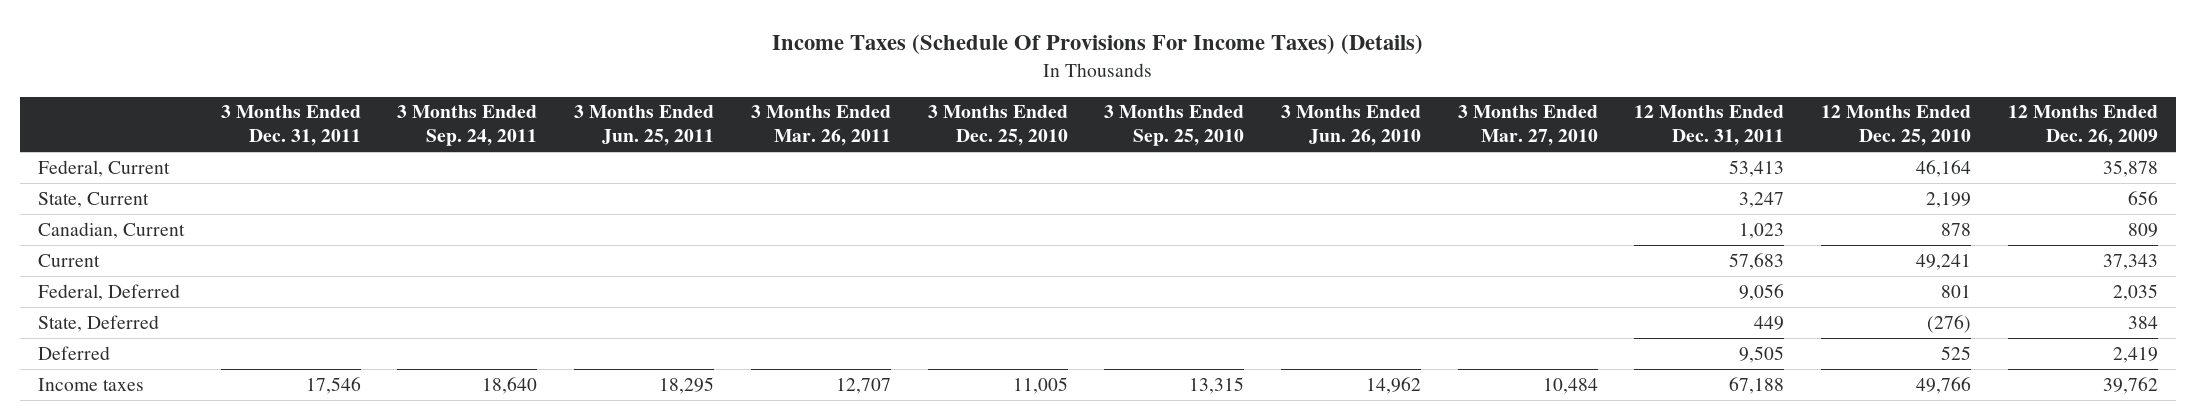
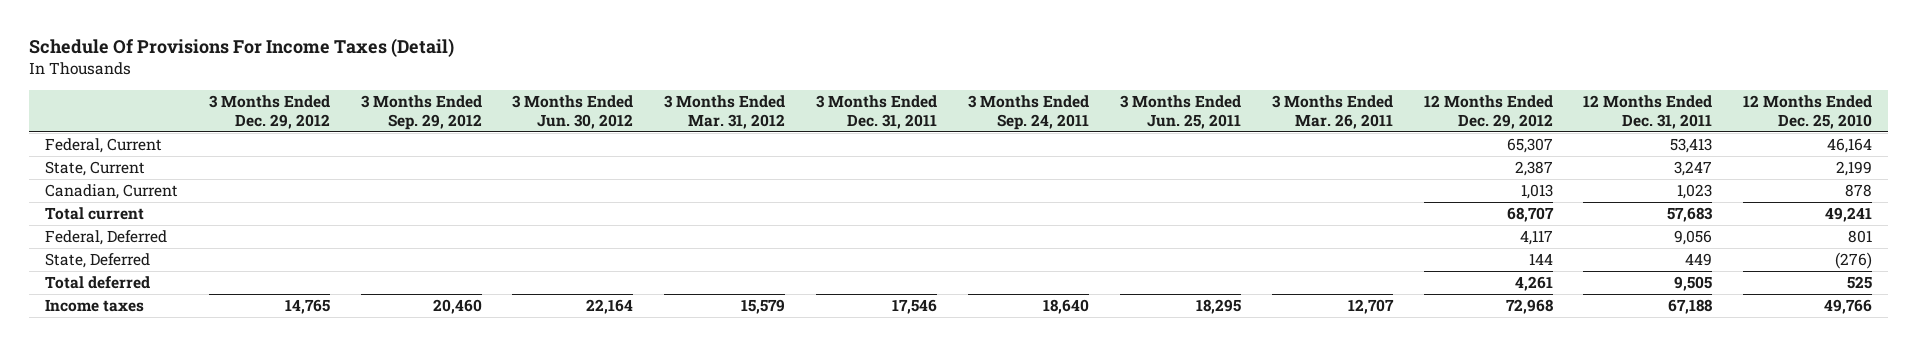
[771,34,1423,55] Income Taxes (Schedule Of Provisions For Income Taxes) (Details) -> [29,38,455,58] Schedule Of Provisions For Income Taxes (Detail)
[927,105,1068,147] 3 Months Ended Dec. 25, 2010 -> none
[1104,105,1245,147] 3 Months Ended Sep. 25, 2010 -> none
[1280,105,1421,147] 3 Months Ended Jun. 26, 2010 -> none
[1457,105,1598,147] 3 Months Ended Mar. 27, 2010 -> none
[2007,105,2158,147] 12 Months Ended Dec. 26, 2009 -> none
none -> [208,95,330,129] 3 Months Ended Dec. 29, 2012
none -> [360,95,482,130] 3 Months Ended Sep. 29, 2012
none -> [512,95,634,129] 3 Months Ended Jun. 30, 2012
none -> [664,95,786,129] 3 Months Ended Mar. 31, 2012
none -> [1423,95,1553,129] 12 Months Ended Dec. 29, 2012
[37,253,100,267] Current -> [44,207,144,221] Total current
[37,345,110,360] Deferred -> [44,276,150,290] Total deferred

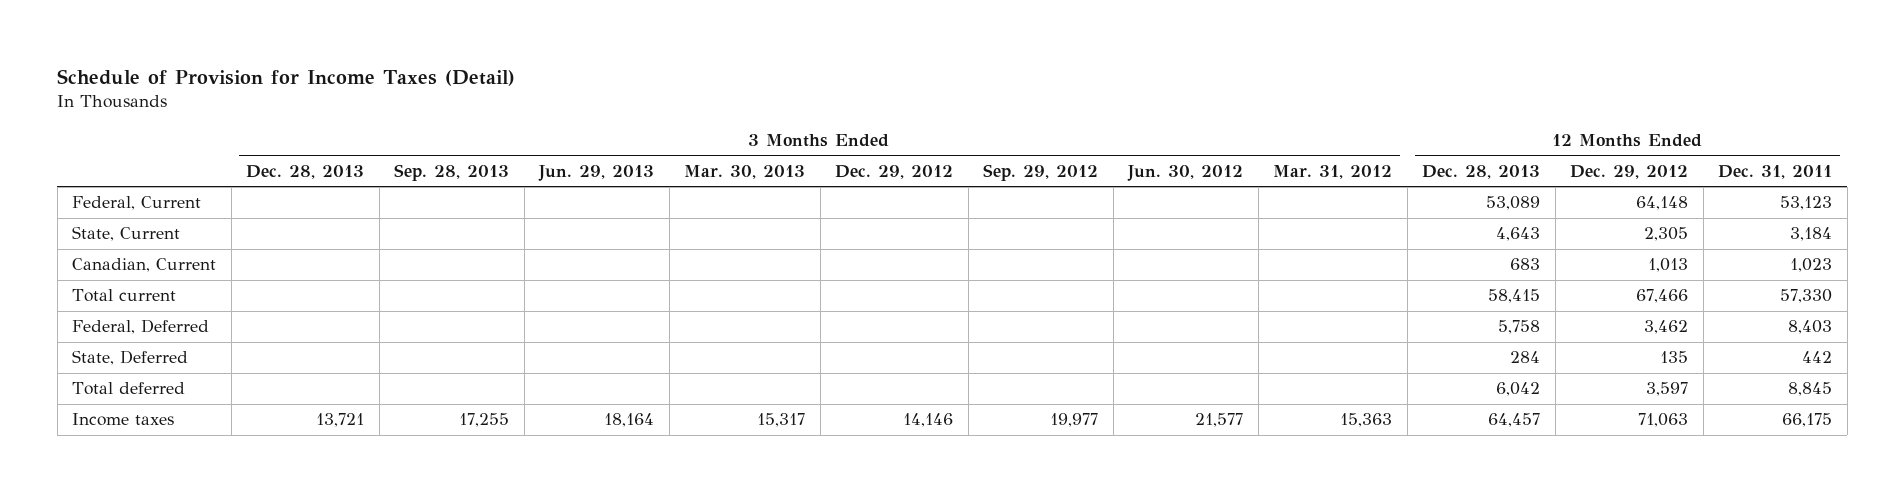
[29,38,455,58] Schedule Of Provisions For Income Taxes (Detail) -> [57,69,516,87] Schedule of Provision for Income Taxes (Detail)
[816,95,938,129] 3 Months Ended Dec. 31, 2011 -> none
[967,95,1089,130] 3 Months Ended Sep. 24, 2011 -> none
[1119,95,1241,129] 3 Months Ended Jun. 25, 2011 -> none
[1271,95,1393,129] 3 Months Ended Mar. 26, 2011 -> none
[1743,95,1873,129] 12 Months Ended Dec. 25, 2010 -> none
none -> [246,164,365,179] Dec. 28, 2013
none -> [394,163,510,181] Sep. 28, 2013
none -> [538,164,655,181] Jun. 29, 2013
none -> [684,164,806,179] Mar. 30, 2013
none -> [1422,164,1541,179] Dec. 28, 2013
[1506,138,1553,154] 65,307 -> [1636,196,1689,211] 64,148
[1670,138,1713,154] 53,413 -> [1780,196,1833,211] 53,123
[1514,161,1553,177] 2,387 -> [1644,227,1689,242] 2,305
[1674,161,1713,177] 3,247 -> [1790,227,1833,242] 3,184
[1506,207,1554,223] 68,707 -> [1636,289,1689,304] 67,466
[1667,207,1714,223] 57,683 -> [1780,289,1833,304] 57,330
[1519,230,1553,246] 4,117 -> [1644,320,1689,335] 3,462
[1674,230,1713,246] 9,056 -> [1788,320,1833,335] 8,403
[1528,253,1553,266] 144 -> [1660,351,1689,364] 135
[1685,253,1713,267] 449 -> [1802,351,1833,364] 442
[1514,276,1553,292] 4,261 -> [1646,382,1689,397] 3,597
[1674,276,1713,292] 9,505 -> [1788,382,1833,397] 8,845
[284,299,330,315] 14,765 -> [903,413,954,428] 14,146
[432,299,482,315] 20,460 -> [1050,413,1099,428] 19,977
[586,299,634,315] 22,164 -> [1195,413,1244,428] 21,577
[741,299,786,315] 15,579 -> [1340,413,1393,428] 15,363
[1505,299,1553,315] 72,968 -> [1638,413,1689,428] 71,063
[1668,299,1713,315] 67,188 -> [1782,413,1833,428] 66,175

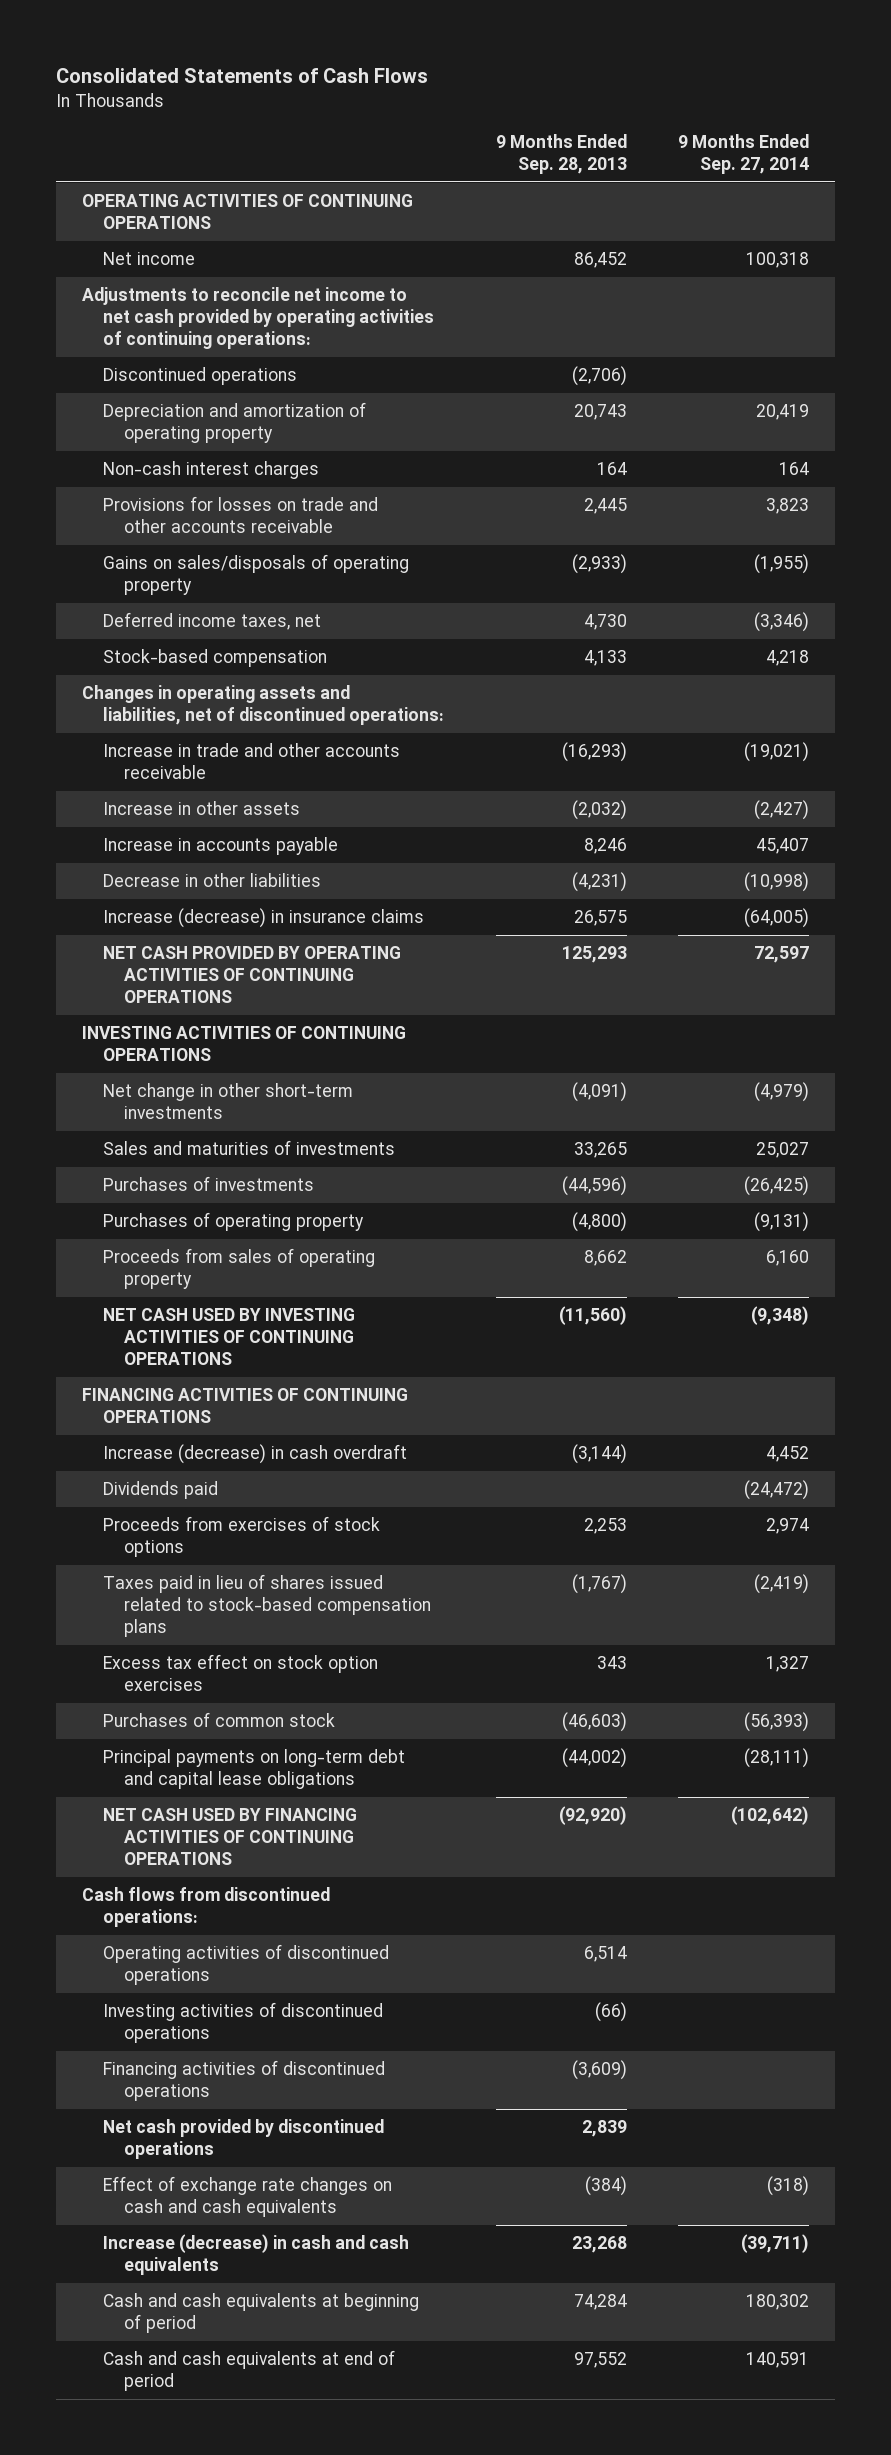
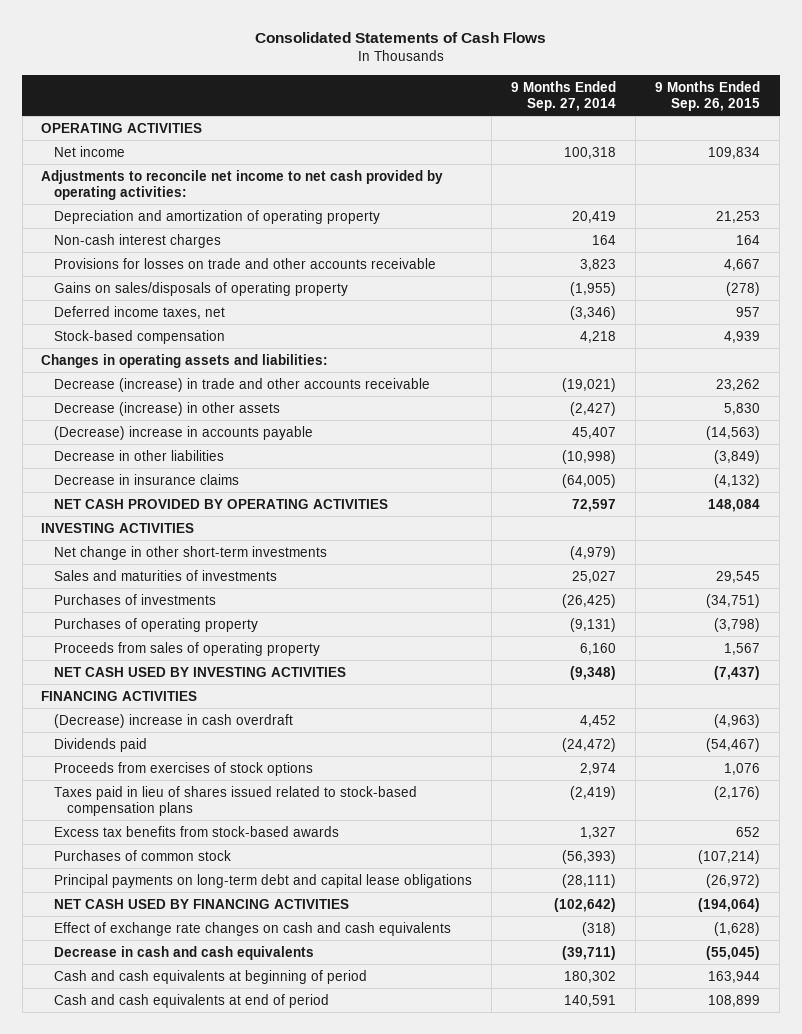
[495,133,627,175] 9 Months Ended Sep. 28, 2013 -> none
none -> [655,80,761,112] 9 Months Ended Sep. 26, 2015
[82,193,414,230] OPERATING ACTIVITIES OF CONTINUING OPERATIONS -> [41,122,203,133] OPERATING ACTIVITIES
[103,366,298,385] Discontinued operations -> none
[82,286,435,350] Adjustments to reconcile net income to net cash provided by operating activities of continuing operations: -> [41,169,444,201] Adjustments to reconcile net income to net cash provided by operating activities:
[82,684,445,726] Changes in operating assets and liabilities, net of discontinued operations: -> [41,353,329,368] Changes in operating assets and liabilities:
[103,742,401,780] Increase in trade and other accounts receivable -> [54,377,431,392] Decrease (increase) in trade and other accounts receivable
[103,800,301,815] Increase in other assets -> [54,401,281,416] Decrease (increase) in other assets
[103,836,339,855] Increase in accounts payable -> [54,425,314,440] (Decrease) increase in accounts payable
[103,907,425,928] Increase (decrease) in insurance claims -> [54,473,240,485] Decrease in insurance claims
[103,945,402,1004] NET CASH PROVIDED BY OPERATING ACTIVITIES OF CONTINUING OPERATIONS -> [54,498,389,509] NET CASH PROVIDED BY OPERATING ACTIVITIES
[82,1025,407,1062] INVESTING ACTIVITIES OF CONTINUING OPERATIONS -> [41,522,195,533] INVESTING ACTIVITIES
[103,1307,356,1366] NET CASH USED BY INVESTING ACTIVITIES OF CONTINUING OPERATIONS -> [54,666,347,677] NET CASH USED BY INVESTING ACTIVITIES
[82,1387,409,1424] FINANCING ACTIVITIES OF CONTINUING OPERATIONS -> [41,690,198,701] FINANCING ACTIVITIES
[103,1443,408,1464] Increase (decrease) in cash overdraft -> [54,713,294,728] (Decrease) increase in cash overdraft
[103,1653,379,1692] Excess tax effect on stock option exercises -> [54,825,340,837] Excess tax benefits from stock-based awards
[82,1886,331,1928] Cash flows from discontinued operations: -> none
[103,1943,390,1986] Operating activities of discontinued operations -> none
[103,2001,384,2044] Investing activities of discontinued operations -> none
[103,2059,386,2102] Financing activities of discontinued operations -> none
[103,2118,385,2160] Net cash provided by discontinued operations -> none
[103,1807,358,1866] NET CASH USED BY FINANCING ACTIVITIES OF CONTINUING OPERATIONS -> [54,898,350,909] NET CASH USED BY FINANCING ACTIVITIES
[103,2233,410,2276] Increase (decrease) in cash and cash equivalents -> [54,945,315,960] Decrease in cash and cash equivalents

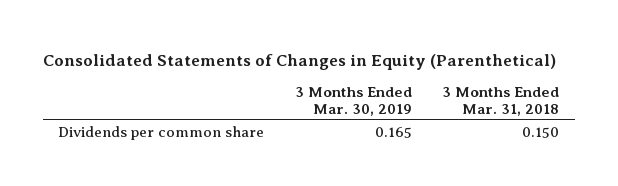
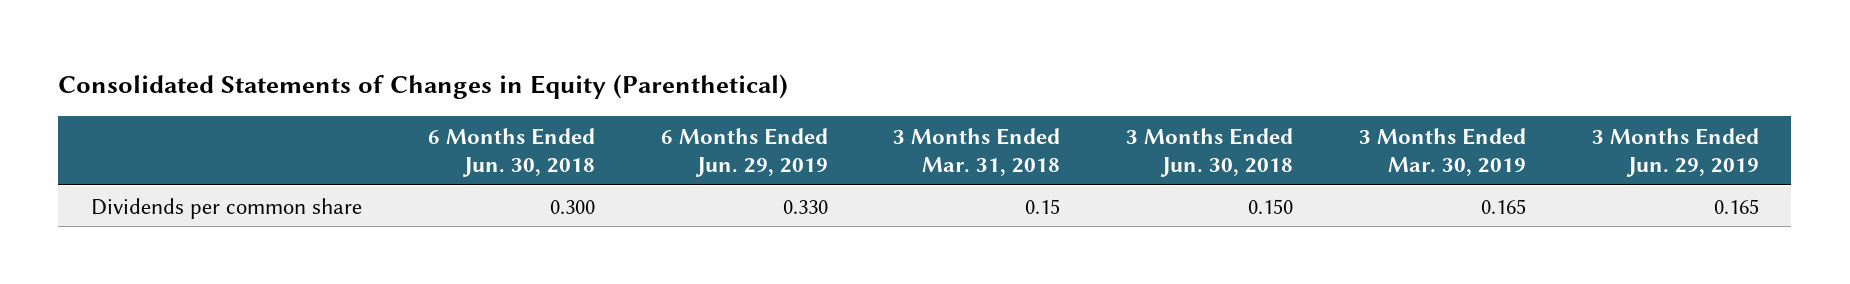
none -> [428,127,596,177] 6 Months Ended Jun. 30, 2018
none -> [660,127,828,177] 6 Months Ended Jun. 29, 2019
none -> [1126,127,1294,177] 3 Months Ended Jun. 30, 2018
none -> [1591,127,1759,177] 3 Months Ended Jun. 29, 2019
[522,126,560,138] 0.150 -> [1025,198,1061,214] 0.15

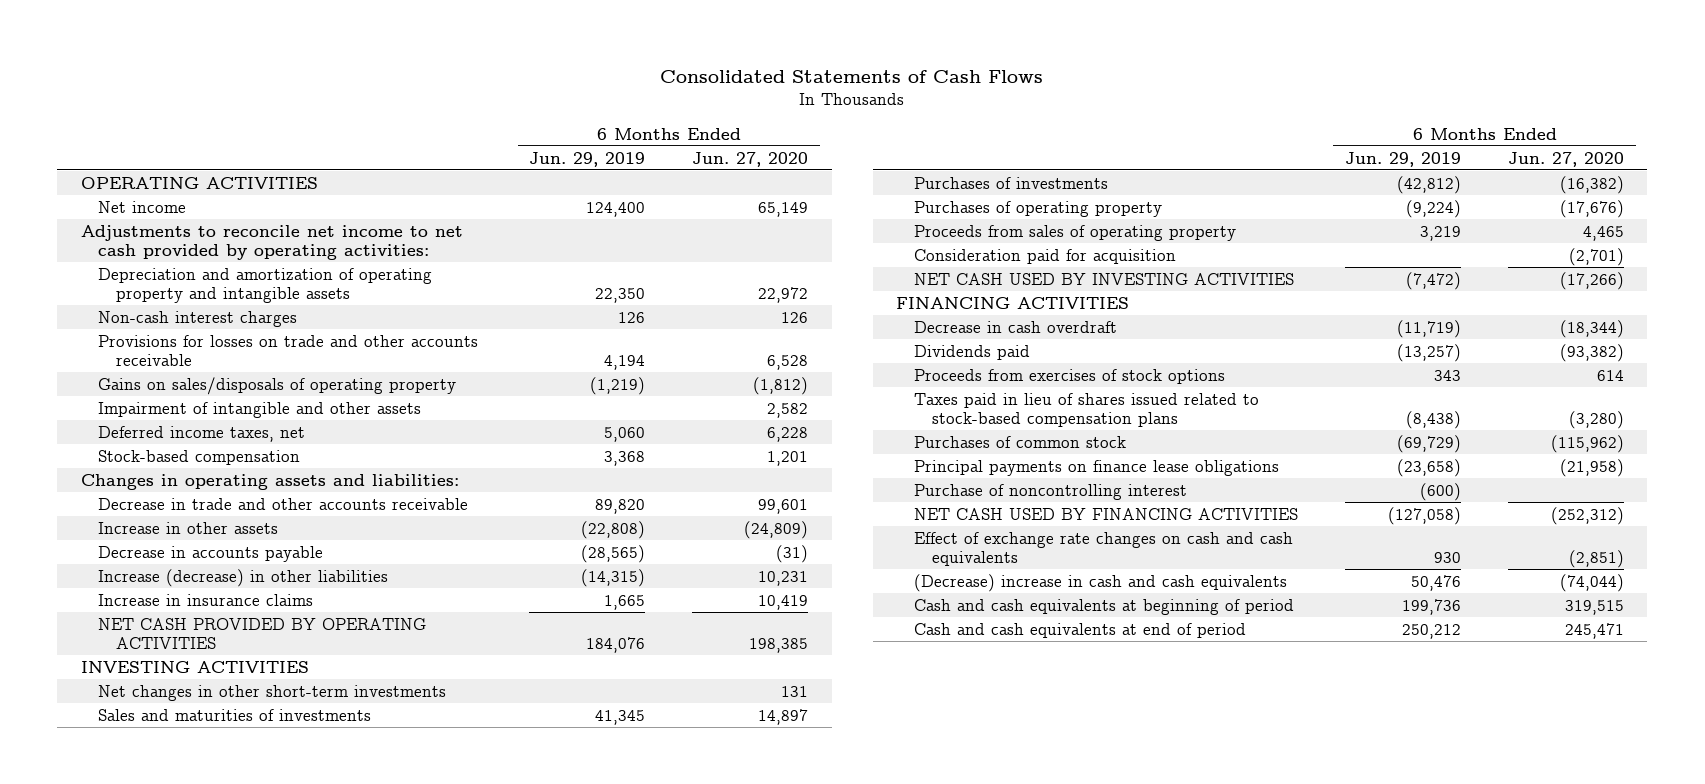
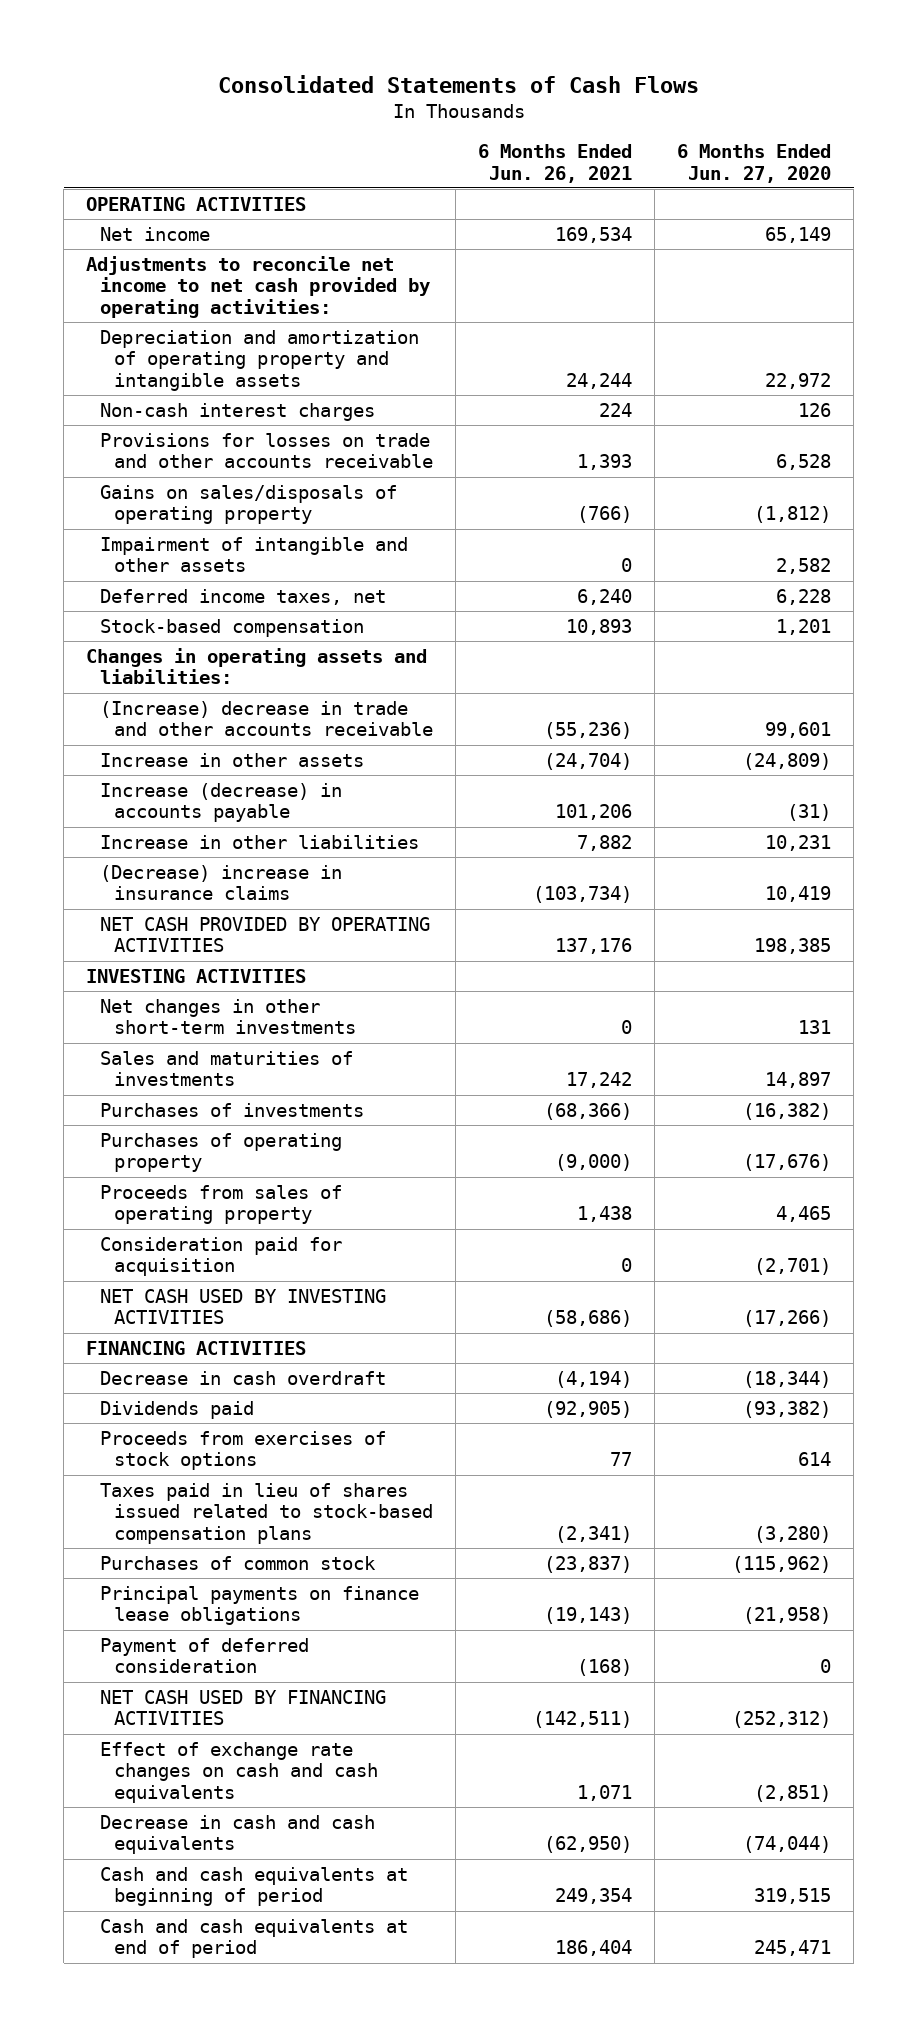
[529,151,646,167] Jun. 29, 2019 -> none
none -> [478,143,633,183] 6 Months Ended Jun. 26, 2021
[98,497,469,510] Decrease in trade and other accounts receivable -> [100,700,434,737] (Increase) decrease in trade and other accounts receivable
[98,545,324,562] Decrease in accounts payable -> [100,782,343,823] Increase (decrease) in accounts payable
[98,568,389,587] Increase (decrease) in other liabilities -> [100,834,420,849] Increase in other liabilities
[98,593,314,606] Increase in insurance claims -> [100,864,343,901] (Decrease) increase in insurance claims
[914,483,1188,500] Purchase of noncontrolling interest -> none
none -> [100,1637,310,1674] Payment of deferred consideration
[914,573,1288,592] (Decrease) increase in cash and cash equivalents -> [100,1814,376,1855] Decrease in cash and cash equivalents

